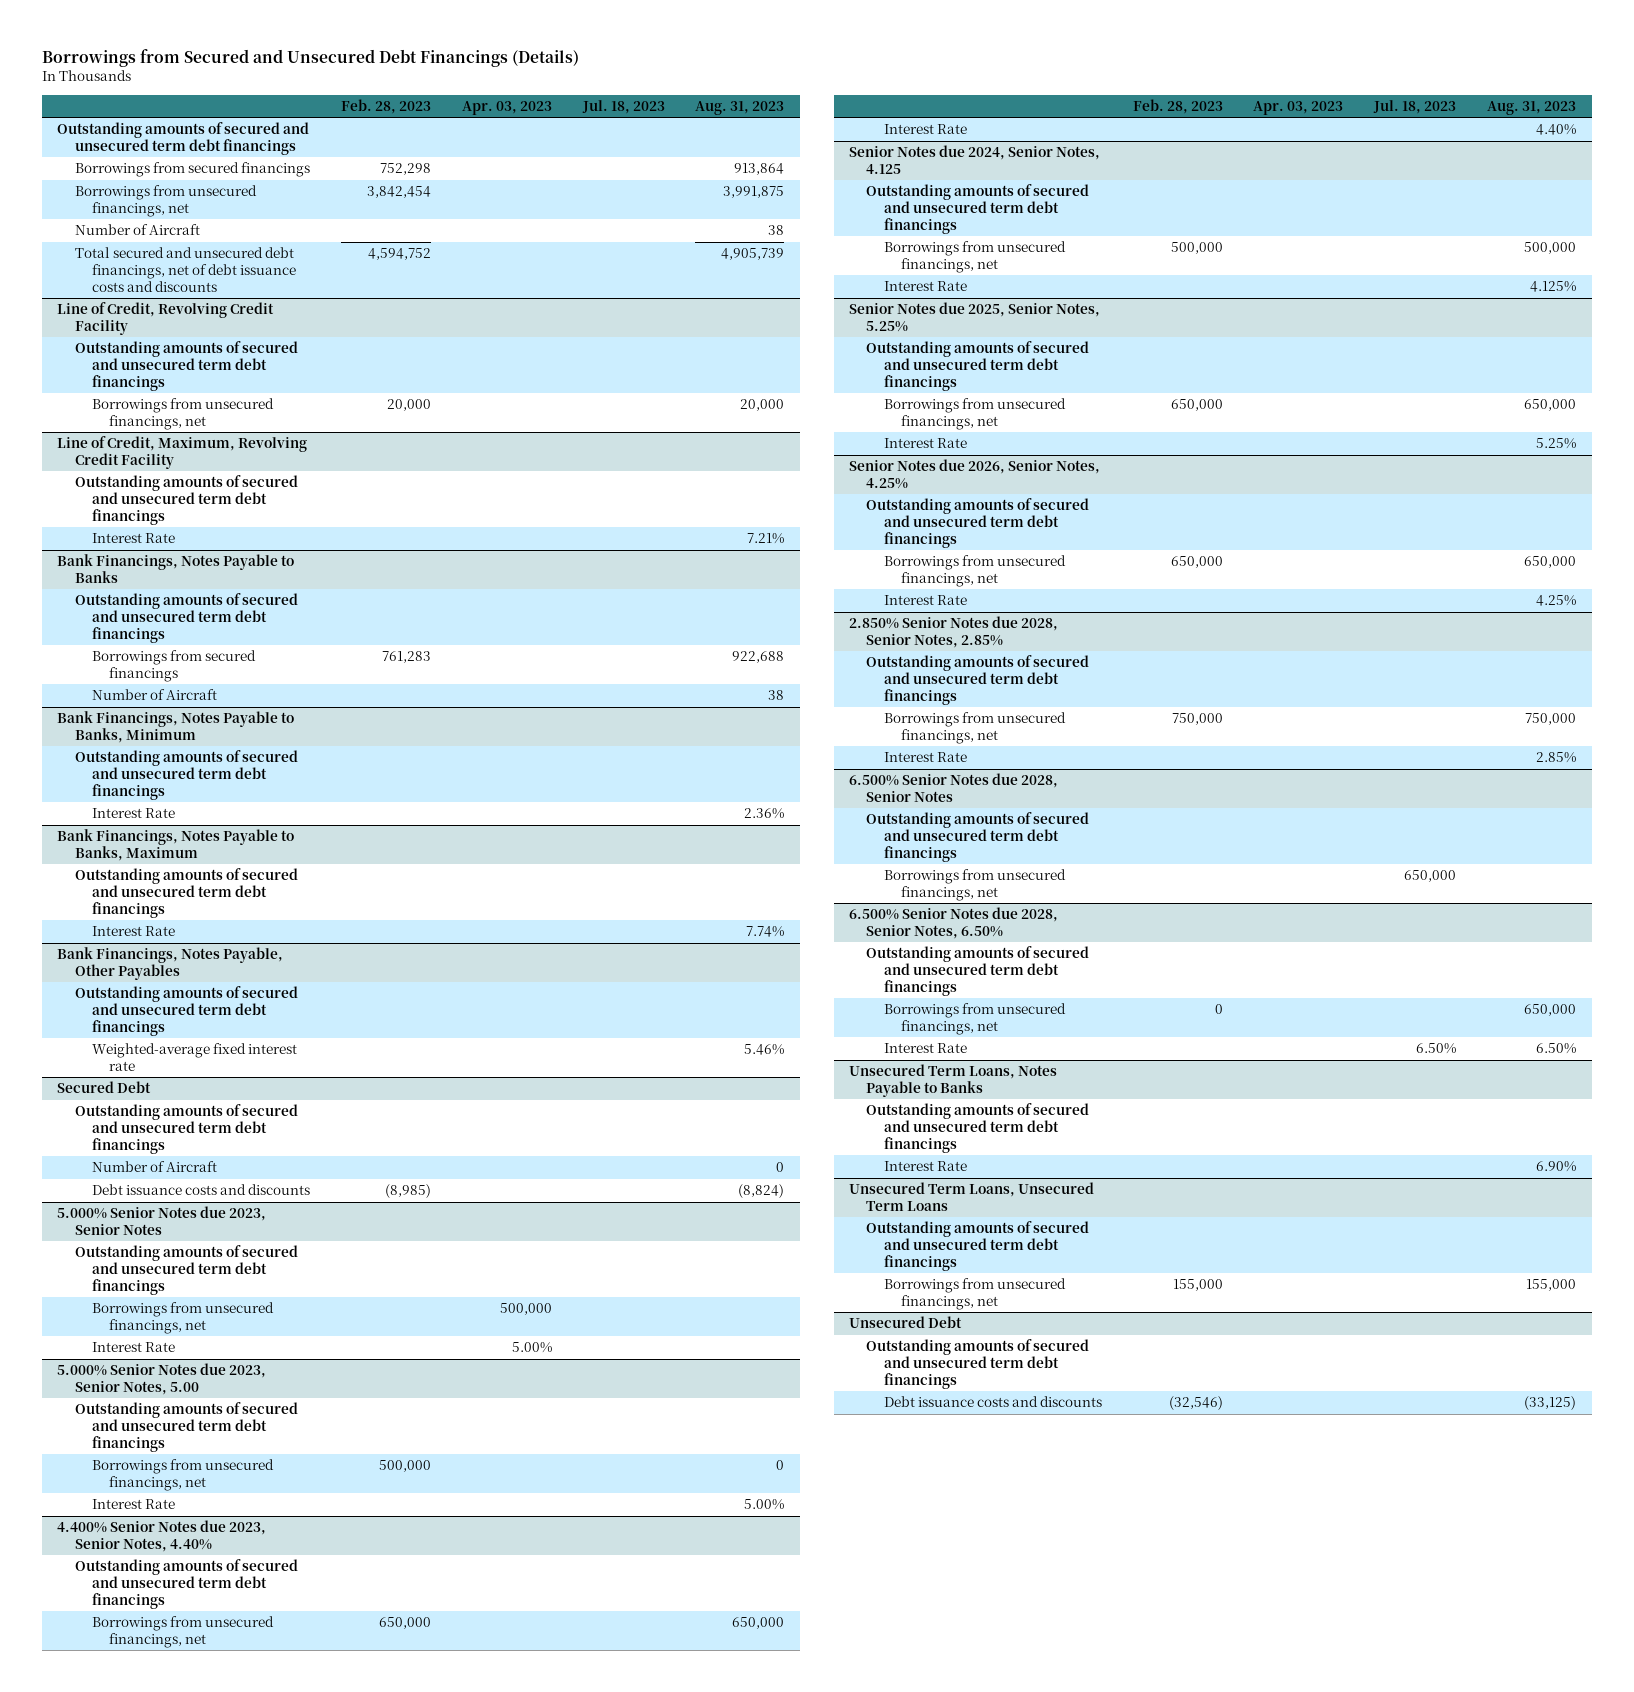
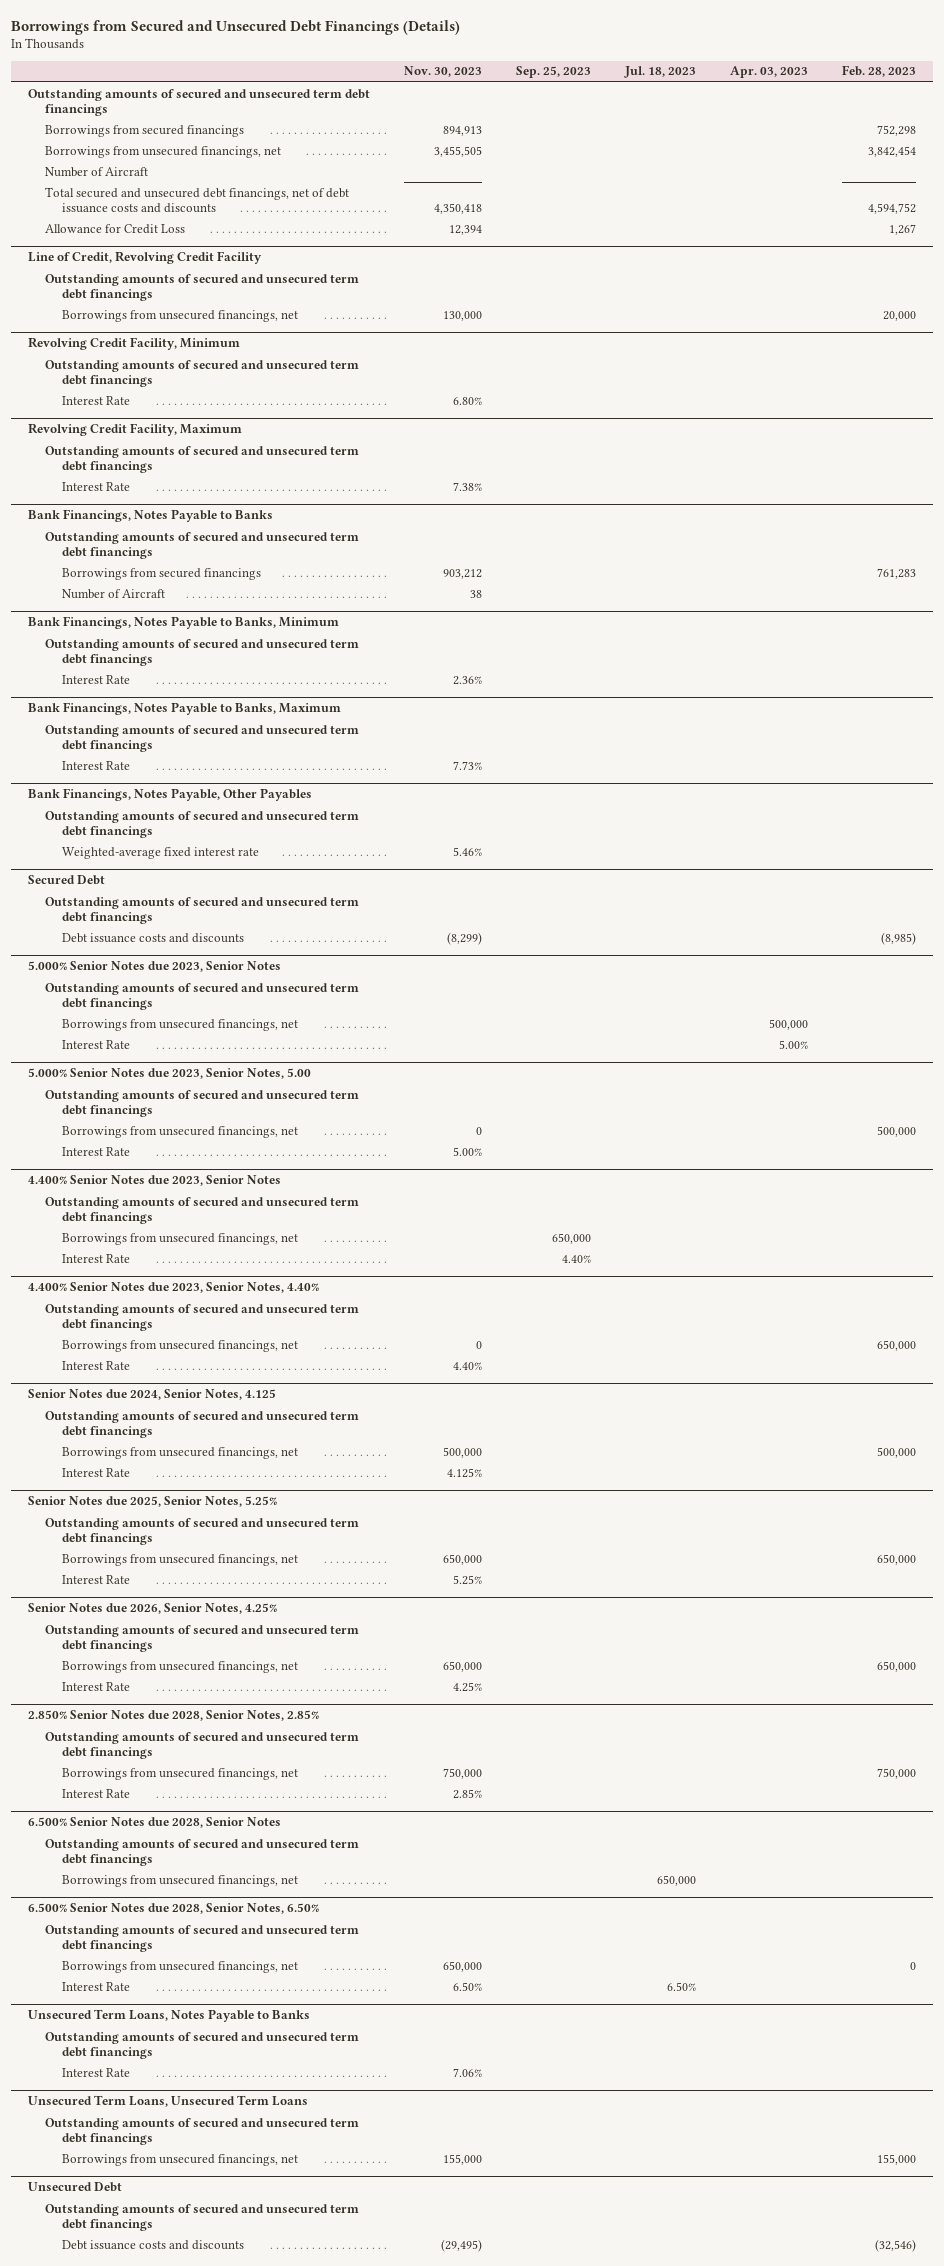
[695,101,785,116] Aug. 31, 2023 -> none
none -> [403,66,482,78] Nov. 30, 2023
none -> [515,66,591,79] Sep. 25, 2023
none -> [44,223,185,234] Allowance for Credit Loss
none -> [27,337,240,351] Revolving Credit Facility, Minimum
none -> [44,359,359,388] Outstanding amounts of secured and unsecured term debt financings
none -> [61,395,130,405] Interest Rate
[57,436,308,470] Line of Credit, Maximum, Revolving Credit Facility -> [27,423,242,437] Revolving Credit Facility, Maximum
[91,1161,217,1173] Number of Aircraft -> none
none -> [27,1175,281,1187] 4.400% Senior Notes due 2023, Senior Notes
none -> [44,1196,359,1225] Outstanding amounts of secured and unsecured term debt financings
none -> [61,1232,298,1245] Borrowings from unsecured financings, net
none -> [61,1253,130,1263] Interest Rate

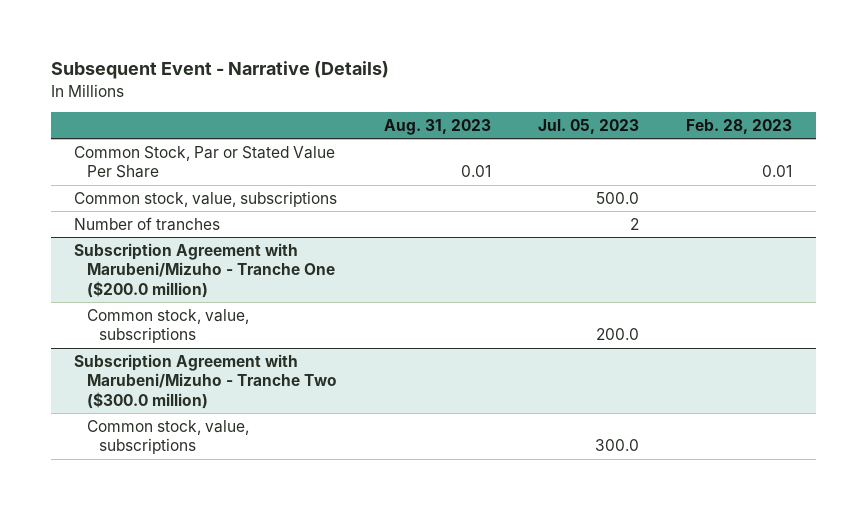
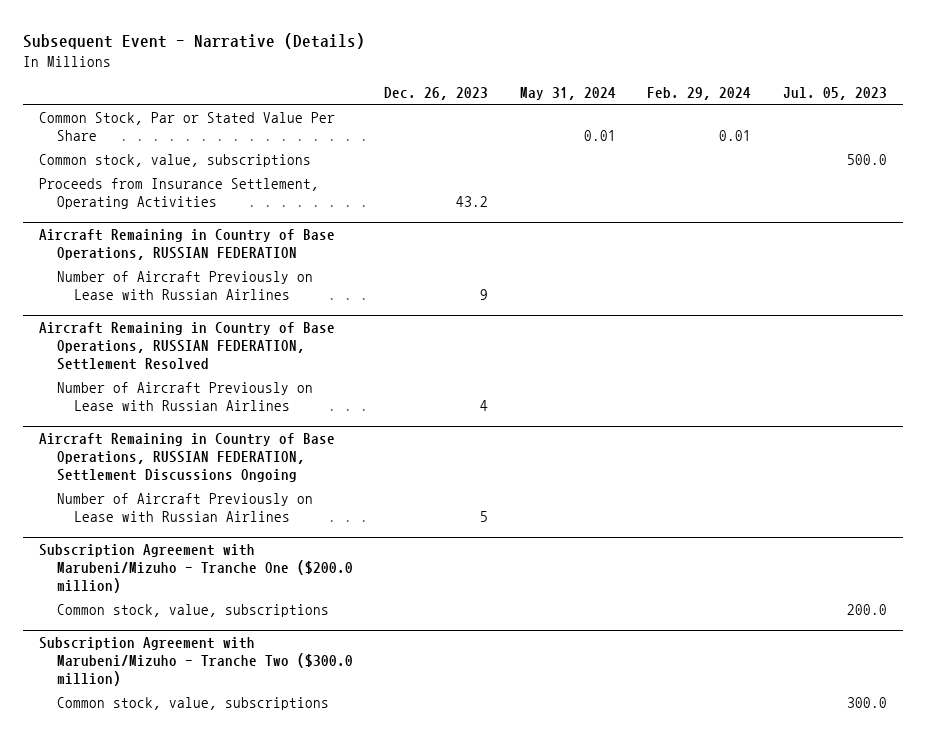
[384,119,492,136] Aug. 31, 2023 -> none
[686,119,793,135] Feb. 28, 2023 -> none
none -> [384,86,489,100] Dec. 26, 2023
none -> [519,86,616,100] May 31, 2024
none -> [647,86,752,100] Feb. 29, 2024
[74,216,221,231] Number of tranches -> none
none -> [39,177,320,209] Proceeds from Insurance Settlement, Operating Activities
none -> [39,228,336,260] Aircraft Remaining in Country of Base Operations, RUSSIAN FEDERATION
none -> [56,270,313,300] Number of Aircraft Previously on Lease with Russian Airlines
none -> [39,321,336,370] Aircraft Remaining in Country of Base Operations, RUSSIAN FEDERATION, Settlement Resolved
none -> [56,381,313,411] Number of Aircraft Previously on Lease with Russian Airlines
none -> [39,432,336,482] Aircraft Remaining in Country of Base Operations, RUSSIAN FEDERATION, Settlement Discussions Ongoing
none -> [56,492,313,522] Number of Aircraft Previously on Lease with Russian Airlines

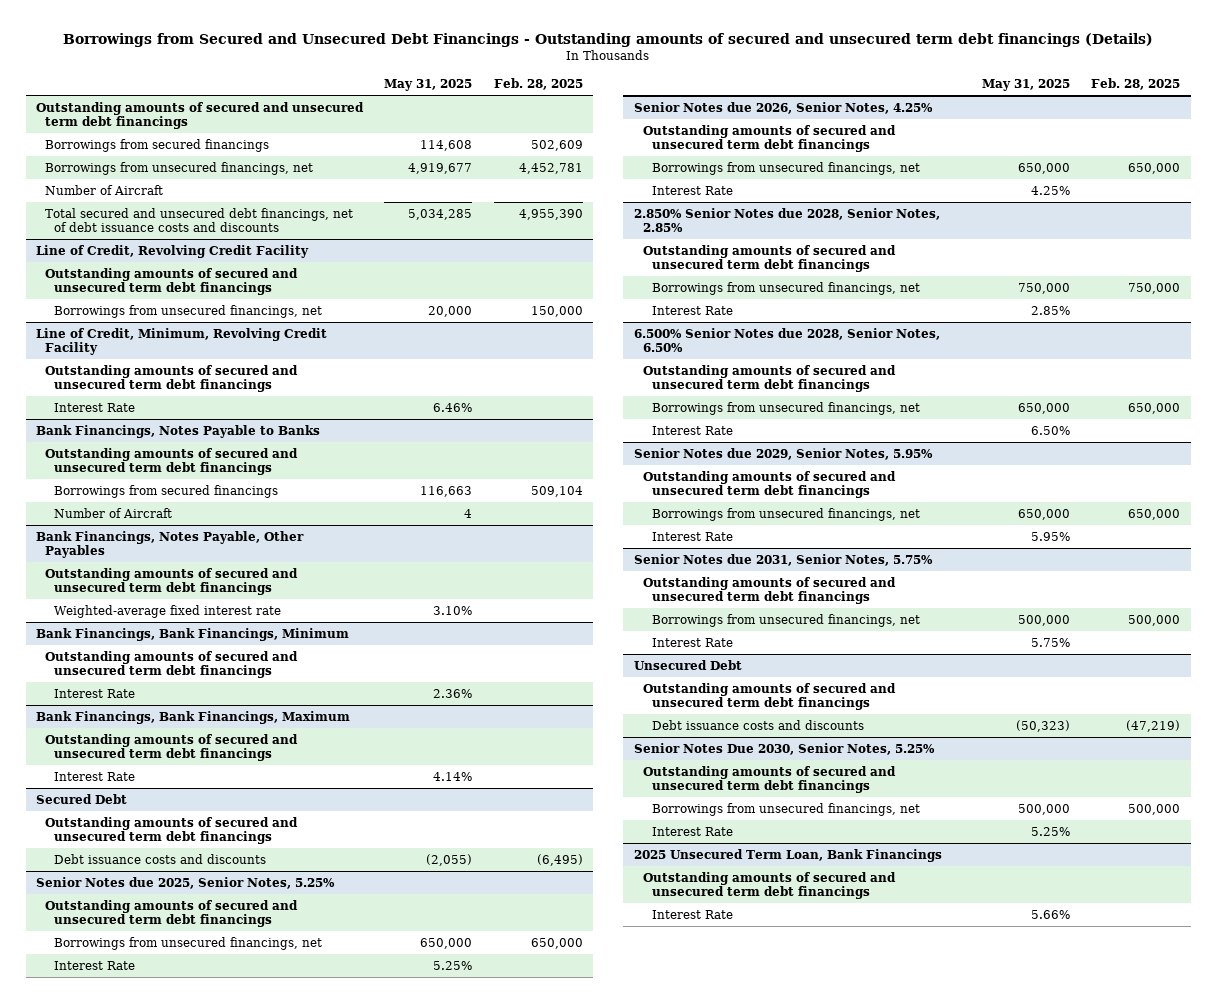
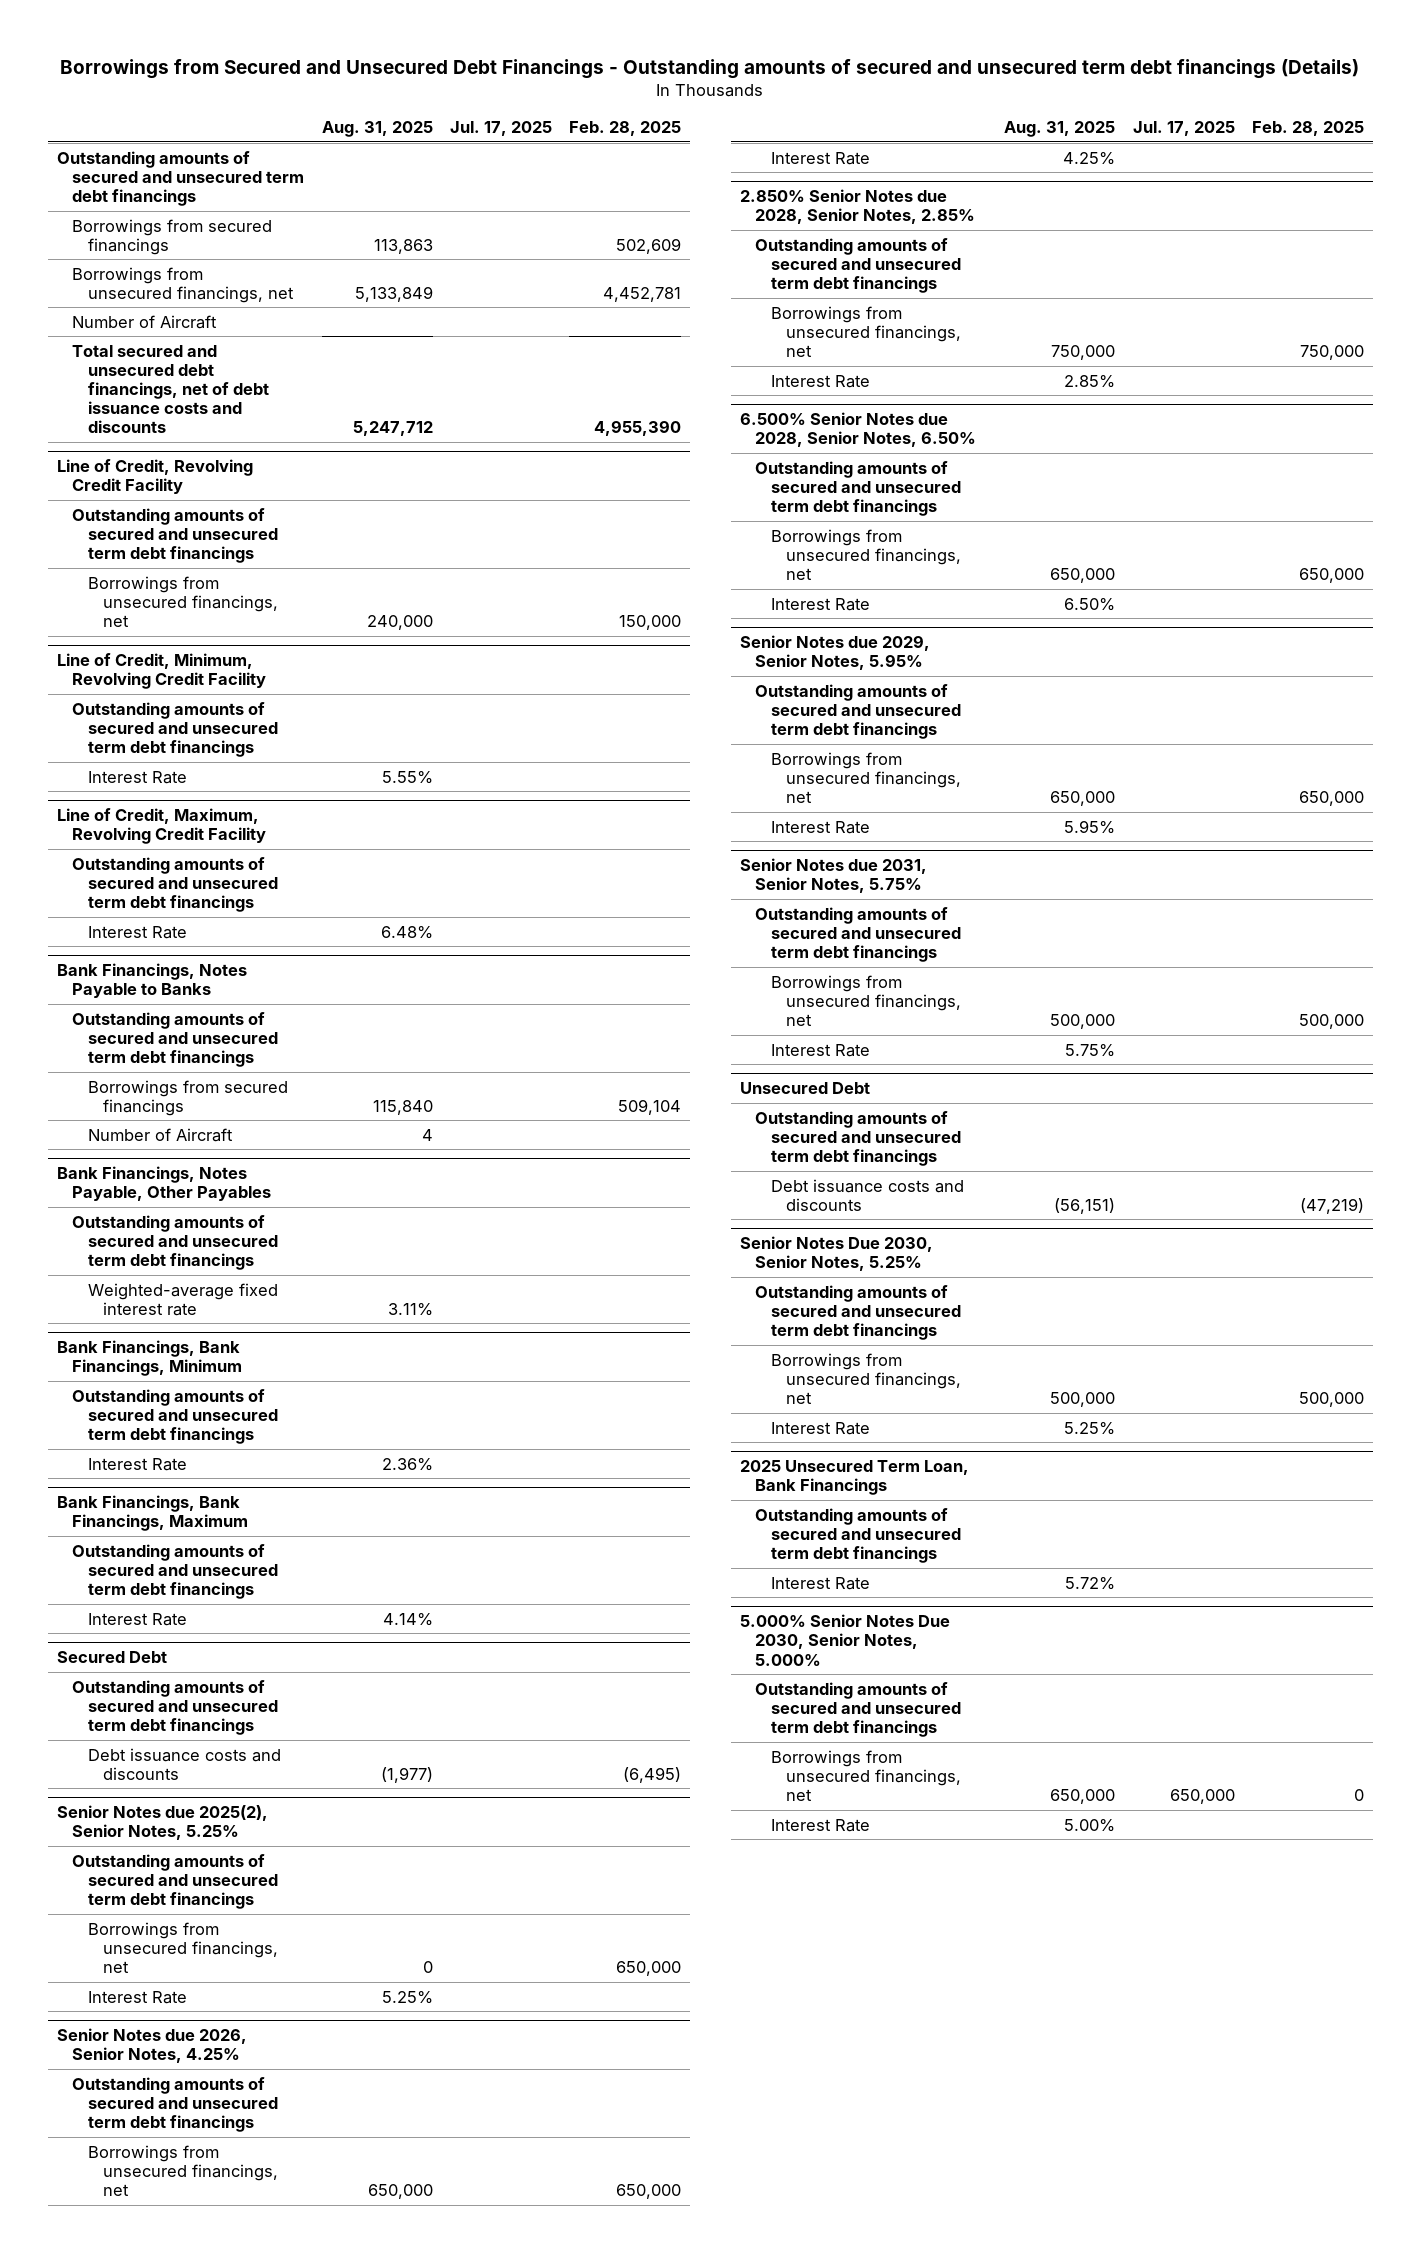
[384,79,473,92] May 31, 2025 -> none
none -> [321,121,433,138] Aug. 31, 2025
none -> [449,121,552,137] Jul. 17, 2025
none -> [56,808,267,845] Line of Credit, Maximum, Revolving Credit Facility
none -> [72,856,278,913] Outstanding amounts of secured and unsecured term debt financings
none -> [87,925,187,939] Interest Rate
[36,876,336,889] Senior Notes due 2025, Senior Notes, 5.25% -> [56,1805,268,1841] Senior Notes due 2025(2), Senior Notes, 5.25%
none -> [739,1614,950,1666] 5.000% Senior Notes Due 2030, Senior Notes, 5.000%
none -> [755,1681,961,1738] Outstanding amounts of secured and unsecured term debt financings
none -> [770,1749,961,1802] Borrowings from unsecured financings, net
none -> [770,1818,870,1832] Interest Rate

